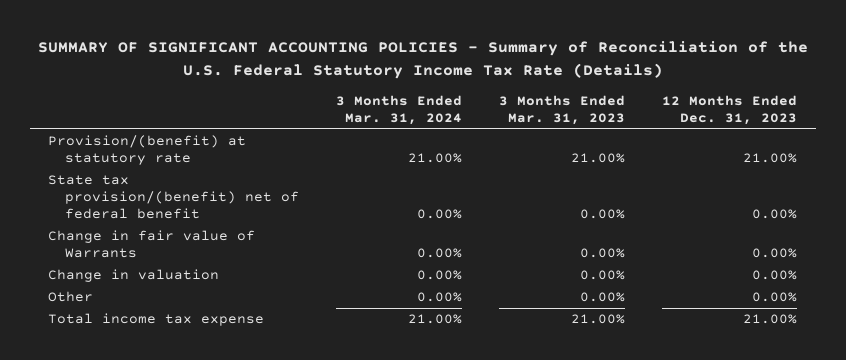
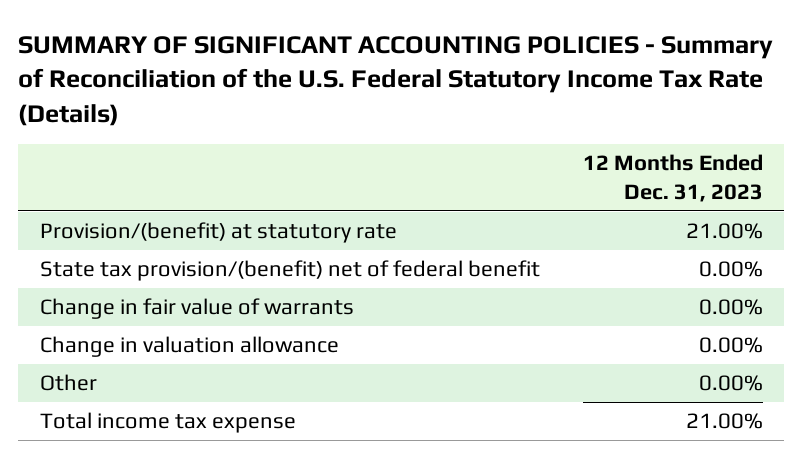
[335,94,462,125] 3 Months Ended Mar. 31, 2024 -> none
[498,94,625,125] 3 Months Ended Mar. 31, 2023 -> none
[48,230,256,259] Change in fair value of Warrants -> [39,298,354,320] Change in fair value of warrants
[48,269,220,283] Change in valuation -> [39,336,339,358] Change in valuation allowance

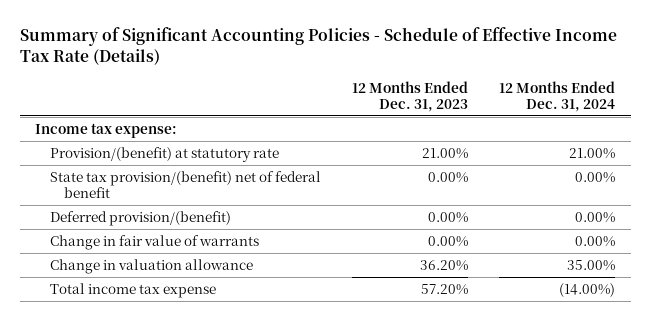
[18,35,774,126] SUMMARY OF SIGNIFICANT ACCOUNTING POLICIES - Summary of Reconciliation of the U.S. Federal Statutory Income Tax Rate (Details) -> [19,26,617,66] Summary of Significant Accounting Policies - Schedule of Effective Income Tax Rate (Details)
none -> [499,80,616,112] 12 Months Ended Dec. 31, 2024
none -> [35,122,178,138] Income tax expense:
none -> [49,210,231,226] Deferred provision/(benefit)
[39,374,97,392] Other -> none
[698,337,763,354] 0.00% -> [419,259,468,271] 36.20%
[685,413,763,430] 21.00% -> [420,283,468,295] 57.20%

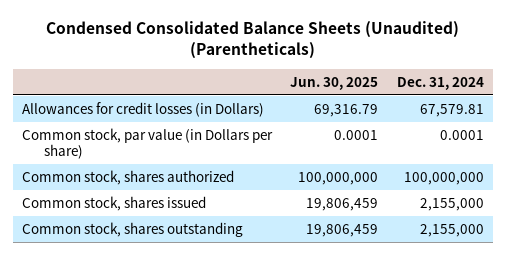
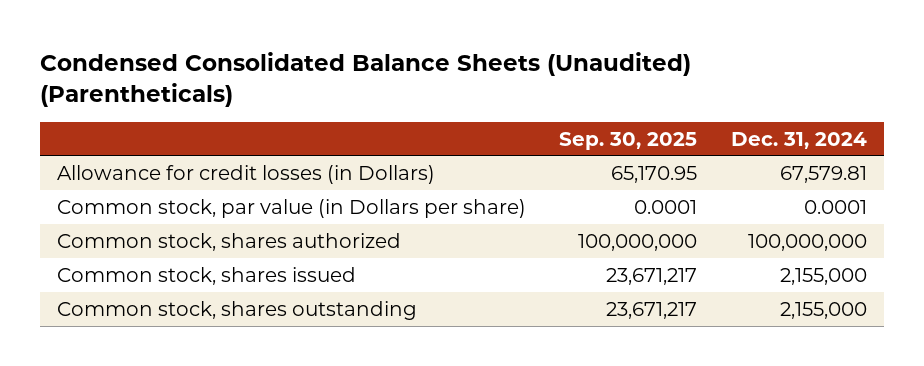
[290,76,379,90] Jun. 30, 2025 -> none
none -> [559,131,698,150] Sep. 30, 2025
[22,102,265,118] Allowances for credit losses (in Dollars) -> [56,164,435,184] Allowance for credit losses (in Dollars)

